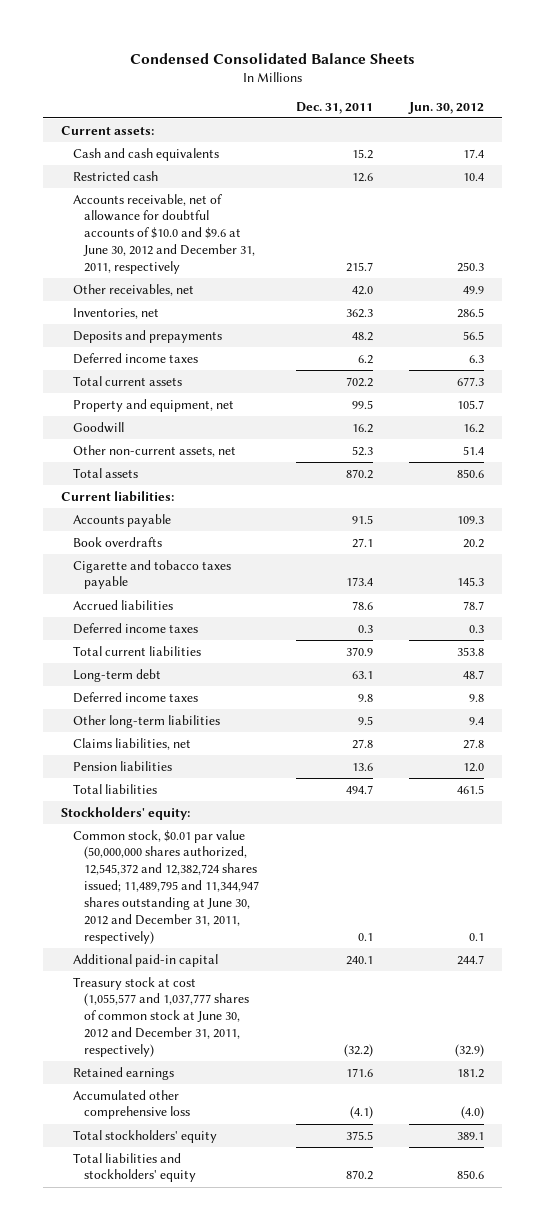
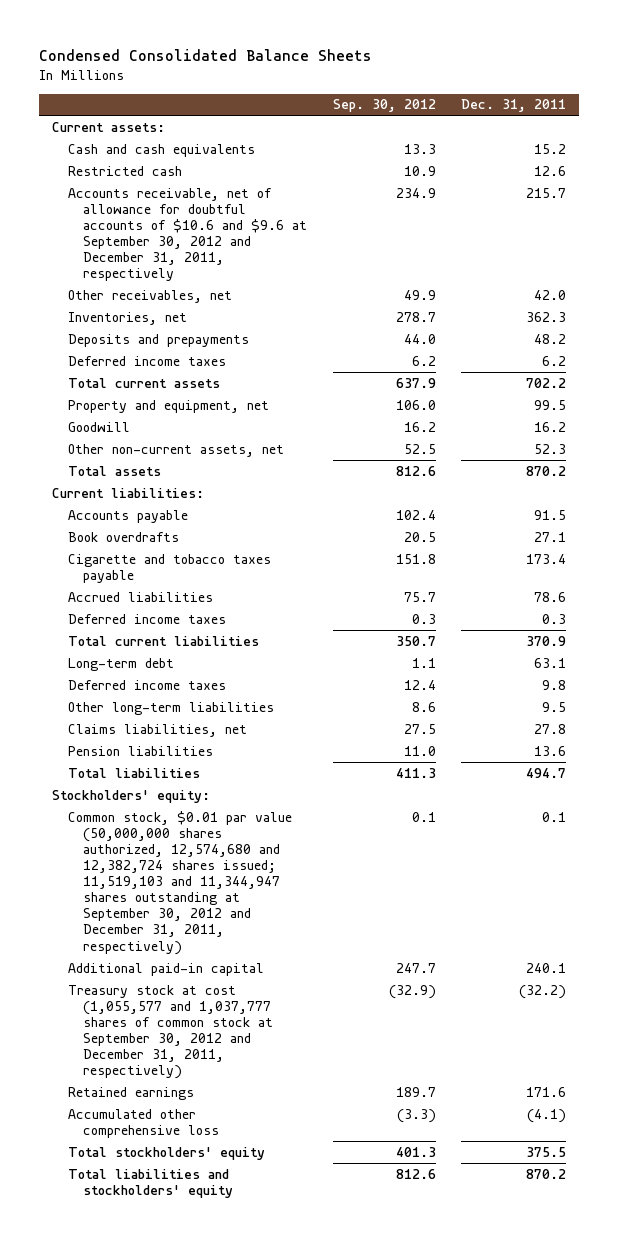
[408,101,485,114] Jun. 30, 2012 -> none
none -> [332,99,436,113] Sep. 30, 2012
[72,193,256,275] Accounts receivable, net of allowance for doubtful accounts of $10.0 and $9.6 at June 30, 2012 and December 31, 2011, respectively -> [67,187,308,282] Accounts receivable, net of allowance for doubtful accounts of $10.6 and $9.6 at September 30, 2012 and December 31, 2011, respectively
[72,829,260,944] Common stock, $0.01 par value (50,000,000 shares authorized, 12,545,372 and 12,382,724 shares issued; 11,489,795 and 11,344,947 shares outstanding at June 30, 2012 and December 31, 2011, respectively) -> [67,810,292,955] Common stock, $0.01 par value (50,000,000 shares authorized, 12,574,680 and 12,382,724 shares issued; 11,519,103 and 11,344,947 shares outstanding at September 30, 2012 and December 31, 2011, respectively)
[72,976,250,1058] Treasury stock at cost (1,055,577 and 1,037,777 shares of common stock at June 30, 2012 and December 31, 2011, respectively) -> [67,984,274,1080] Treasury stock at cost (1,055,577 and 1,037,777 shares of common stock at September 30, 2012 and December 31, 2011, respectively)

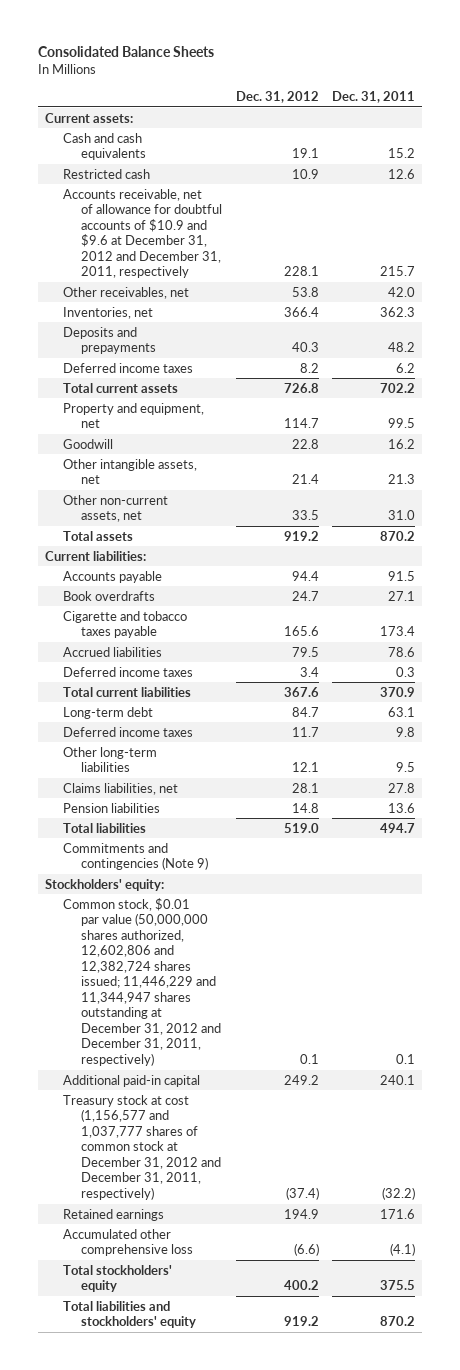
[39,49,373,62] Condensed Consolidated Balance Sheets -> [37,46,214,58] Consolidated Balance Sheets
[332,99,436,113] Sep. 30, 2012 -> none
none -> [235,90,319,103] Dec. 31, 2012
[67,187,308,282] Accounts receivable, net of allowance for doubtful accounts of $10.6 and $9.6 at September 30, 2012 and December 31, 2011, respectively -> [62,188,223,279] Accounts receivable, net of allowance for doubtful accounts of $10.9 and $9.6 at December 31, 2012 and December 31, 2011, respectively
none -> [62,458,197,485] Other intangible assets, net
[534,443,567,454] 52.3 -> [387,510,415,521] 31.0
none -> [62,842,209,871] Commitments and contingencies (Note 9)
[67,810,292,955] Common stock, $0.01 par value (50,000,000 shares authorized, 12,574,680 and 12,382,724 shares issued; 11,519,103 and 11,344,947 shares outstanding at September 30, 2012 and December 31, 2011, respectively) -> [62,897,222,1066] Common stock, $0.01 par value (50,000,000 shares authorized, 12,602,806 and 12,382,724 shares issued; 11,446,229 and 11,344,947 shares outstanding at December 31, 2012 and December 31, 2011, respectively)
[67,984,274,1080] Treasury stock at cost (1,055,577 and 1,037,777 shares of common stock at September 30, 2012 and December 31, 2011, respectively) -> [62,1094,222,1200] Treasury stock at cost (1,156,577 and 1,037,777 shares of common stock at December 31, 2012 and December 31, 2011, respectively)

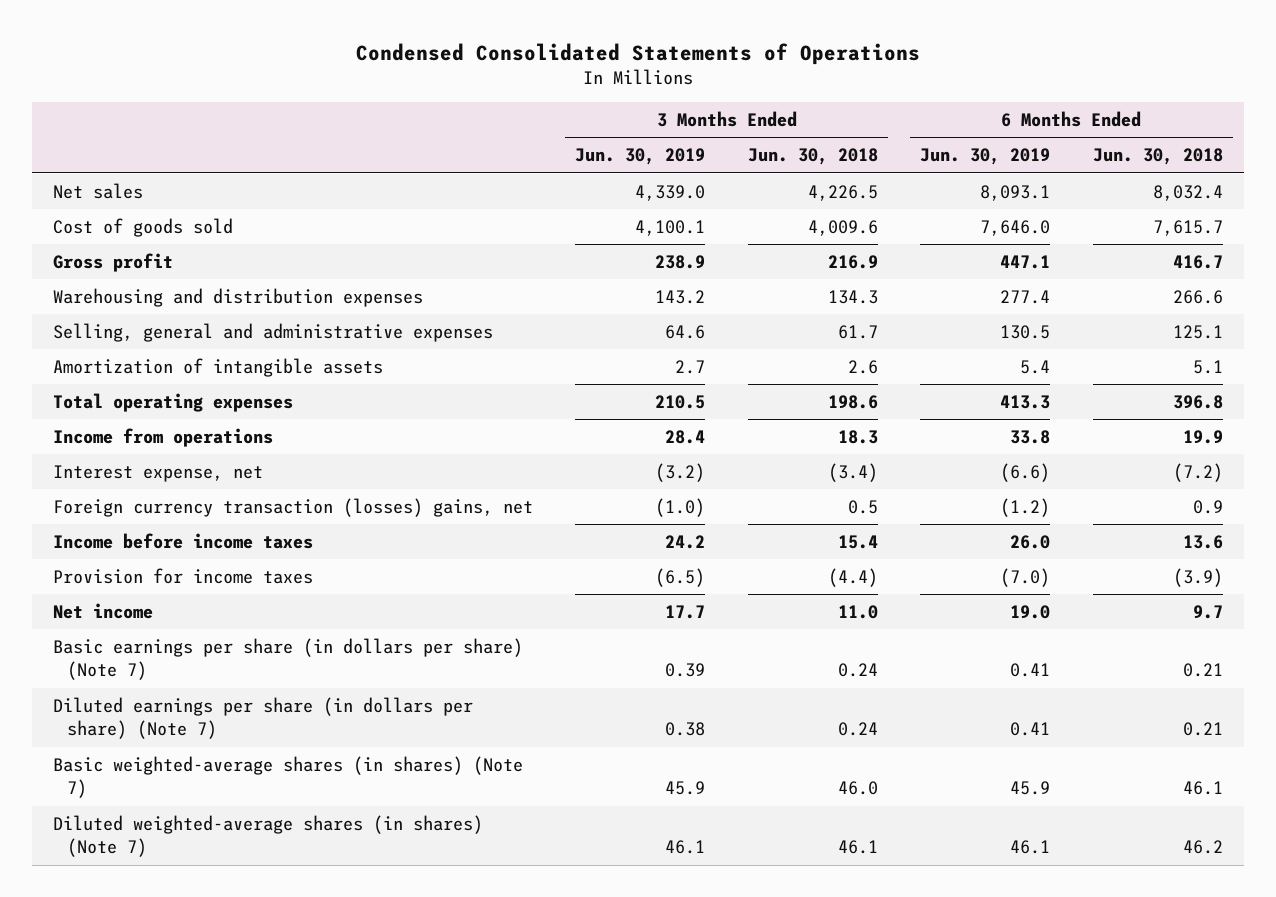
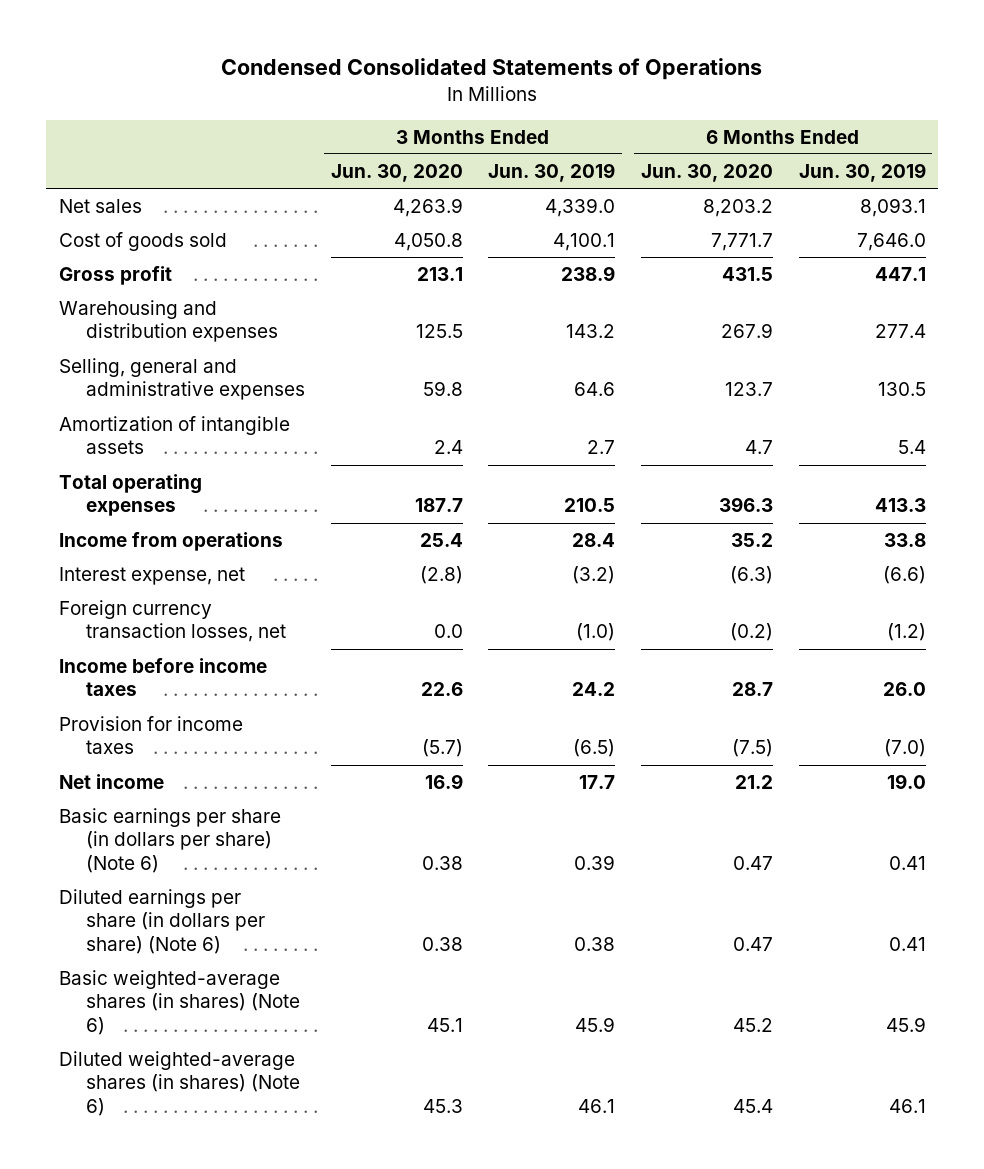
[747,148,878,166] Jun. 30, 2018 -> none
[1092,148,1223,166] Jun. 30, 2018 -> none
none -> [330,163,463,182] Jun. 30, 2020
none -> [640,163,773,182] Jun. 30, 2020
[52,497,533,517] Foreign currency transaction (losses) gains, net -> [58,599,286,643] Foreign currency transaction losses, net
[52,637,523,681] Basic earnings per share (in dollars per share) (Note 7) -> [58,807,281,873] Basic earnings per share (in dollars per share) (Note 6)
[52,696,473,740] Diluted earnings per share (in dollars per share) (Note 7) -> [58,888,265,954] Diluted earnings per share (in dollars per share) (Note 6)
[52,755,523,799] Basic weighted-average shares (in shares) (Note 7) -> [58,969,300,1035] Basic weighted-average shares (in shares) (Note 6)
[52,814,483,858] Diluted weighted-average shares (in shares) (Note 7) -> [58,1050,300,1116] Diluted weighted-average shares (in shares) (Note 6)

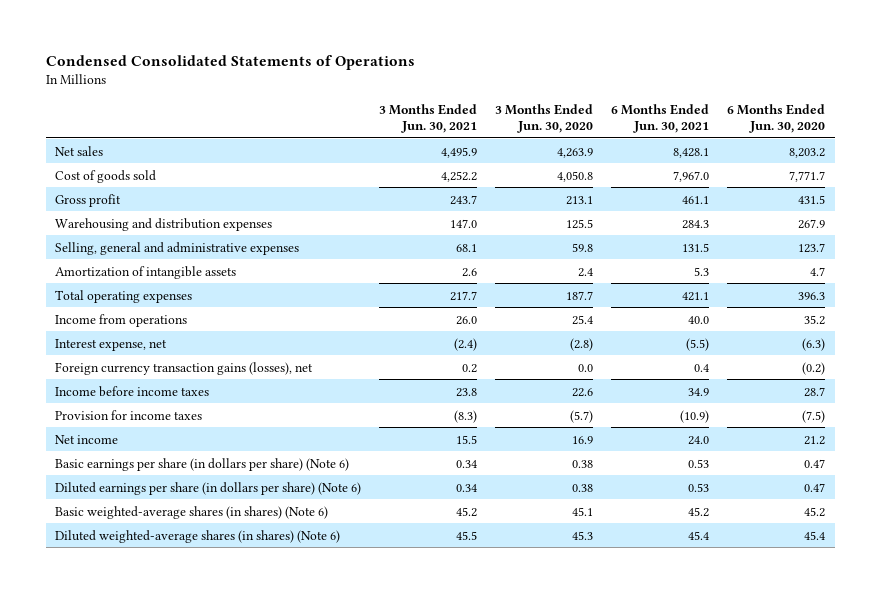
[488,162,616,182] Jun. 30, 2019 -> none
[798,162,926,182] Jun. 30, 2019 -> none
none -> [378,103,477,133] 3 Months Ended Jun. 30, 2021
none -> [611,103,710,133] 6 Months Ended Jun. 30, 2021
[58,599,286,643] Foreign currency transaction losses, net -> [54,361,313,375] Foreign currency transaction gains (losses), net

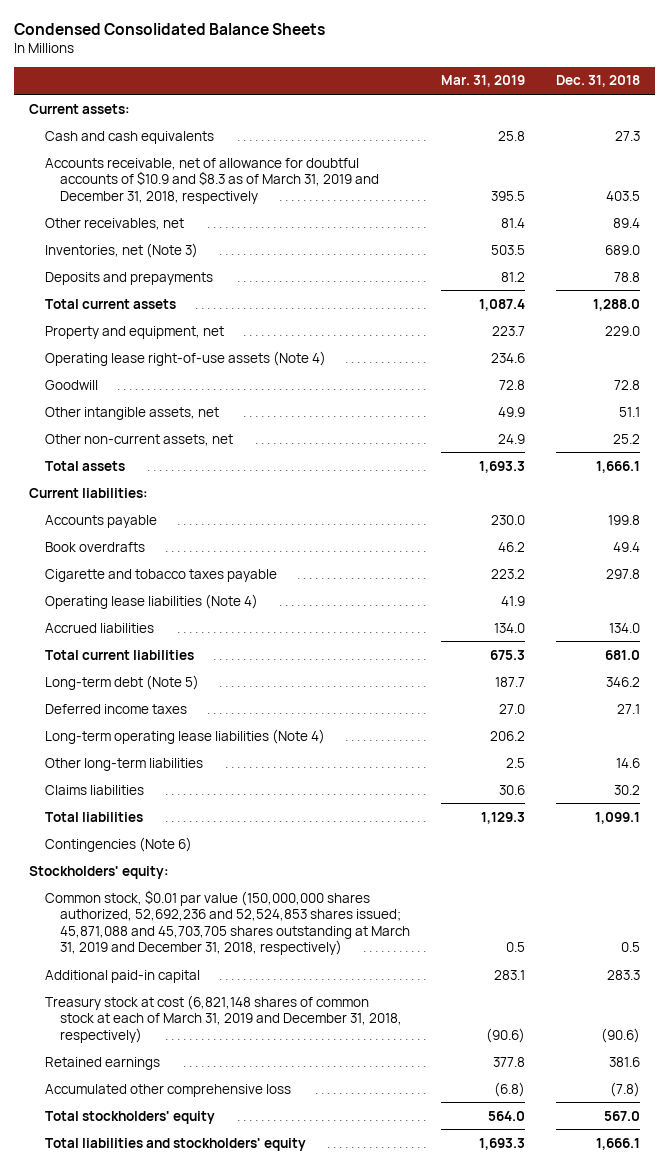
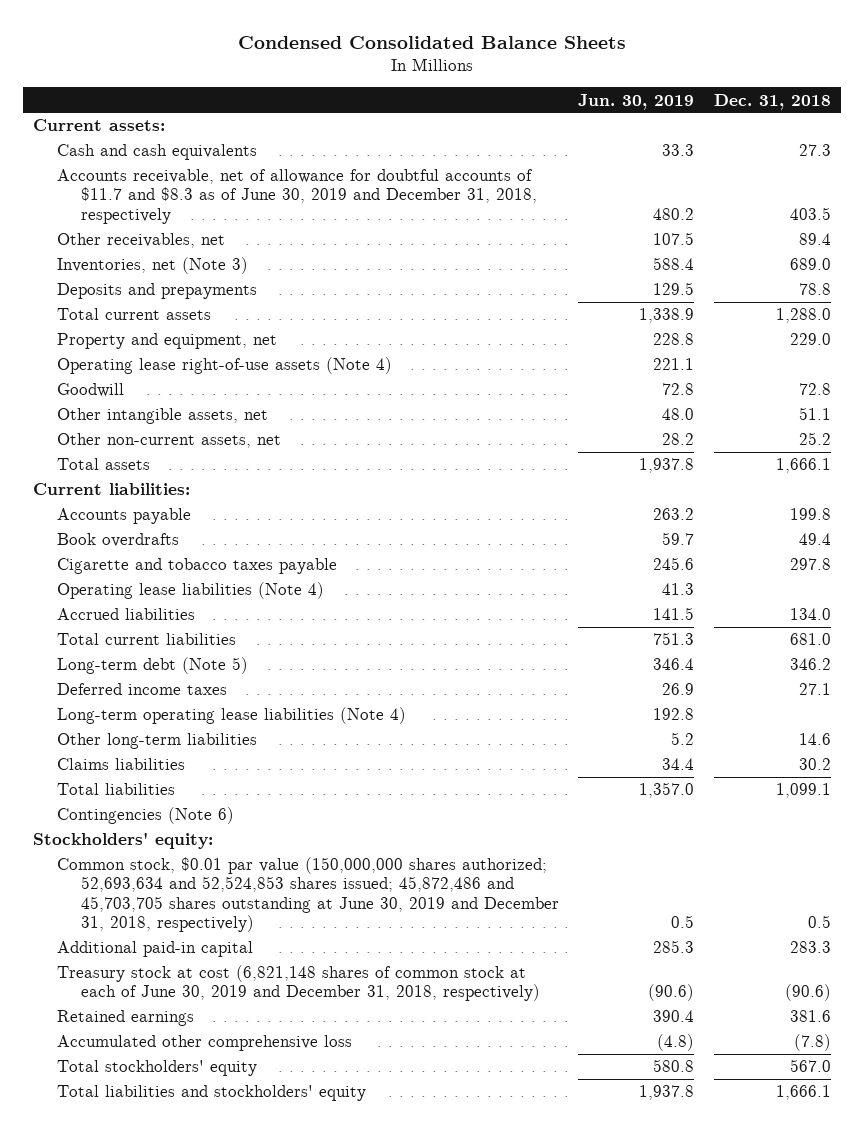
[440,75,525,88] Mar. 31, 2019 -> none
none -> [578,93,695,110] Jun. 30, 2019
[44,157,380,204] Accounts receivable, net of allowance for doubtful accounts of $10.9 and $8.3 as of March 31, 2019 and December 31, 2018, respectively -> [56,169,537,224] Accounts receivable, net of allowance for doubtful accounts of $11.7 and $8.3 as of June 30, 2019 and December 31, 2018, respectively
[44,889,411,956] Common stock, $0.01 par value (150,000,000 shares authorized, 52,692,236 and 52,524,853 shares issued; 45,871,088 and 45,703,705 shares outstanding at March 31, 2019 and December 31, 2018, respectively) -> [56,857,559,932] Common stock, $0.01 par value (150,000,000 shares authorized; 52,693,634 and 52,524,853 shares issued; 45,872,486 and 45,703,705 shares outstanding at June 30, 2019 and December 31, 2018, respectively)
[44,994,403,1043] Treasury stock at cost (6,821,148 shares of common stock at each of March 31, 2019 and December 31, 2018, respectively) -> [56,965,540,1002] Treasury stock at cost (6,821,148 shares of common stock at each of June 30, 2019 and December 31, 2018, respectively)

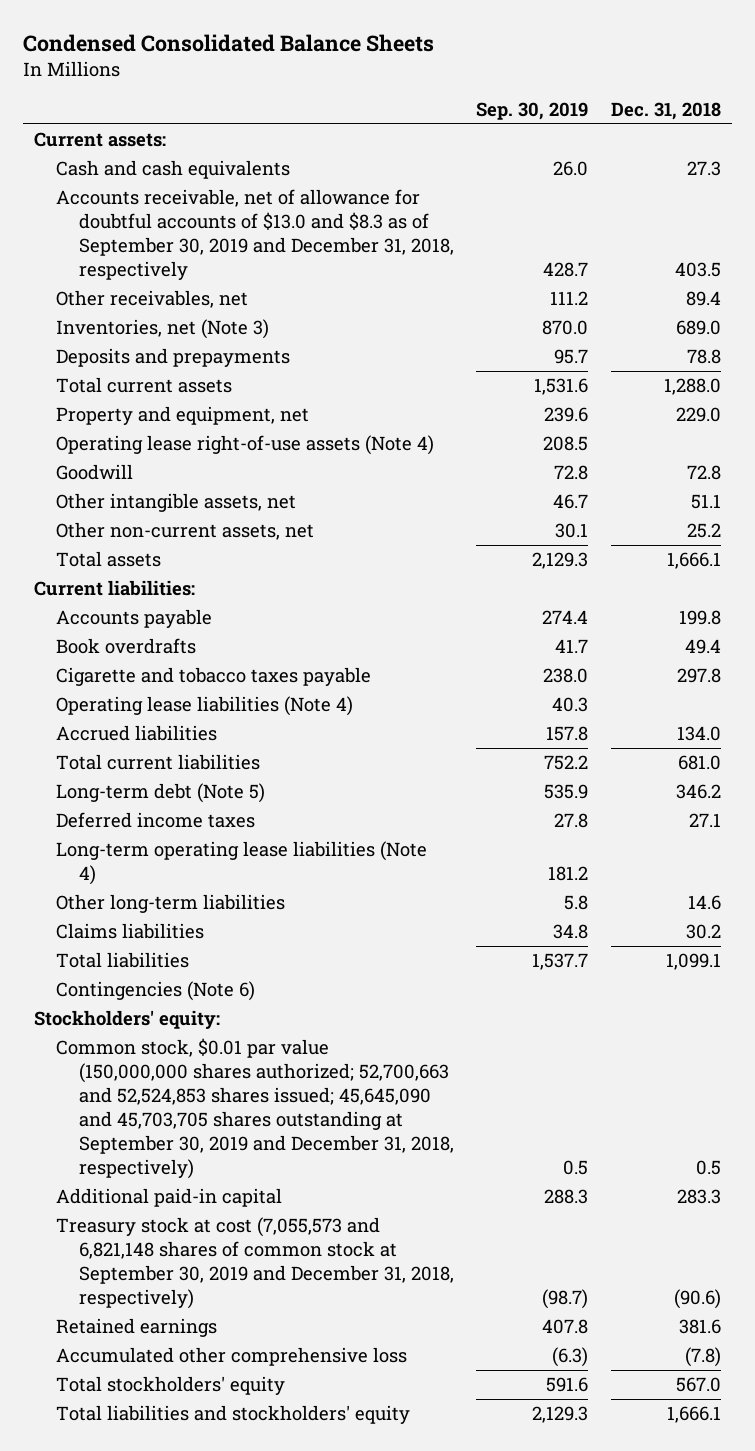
[578,93,695,110] Jun. 30, 2019 -> none
none -> [476,102,589,121] Sep. 30, 2019
[56,169,537,224] Accounts receivable, net of allowance for doubtful accounts of $11.7 and $8.3 as of June 30, 2019 and December 31, 2018, respectively -> [56,189,454,280] Accounts receivable, net of allowance for doubtful accounts of $13.0 and $8.3 as of September 30, 2019 and December 31, 2018, respectively
[56,857,559,932] Common stock, $0.01 par value (150,000,000 shares authorized; 52,693,634 and 52,524,853 shares issued; 45,872,486 and 45,703,705 shares outstanding at June 30, 2019 and December 31, 2018, respectively) -> [56,1038,454,1179] Common stock, $0.01 par value (150,000,000 shares authorized; 52,700,663 and 52,524,853 shares issued; 45,645,090 and 45,703,705 shares outstanding at September 30, 2019 and December 31, 2018, respectively)
[56,965,540,1002] Treasury stock at cost (6,821,148 shares of common stock at each of June 30, 2019 and December 31, 2018, respectively) -> [56,1217,454,1309] Treasury stock at cost (7,055,573 and 6,821,148 shares of common stock at September 30, 2019 and December 31, 2018, respectively)

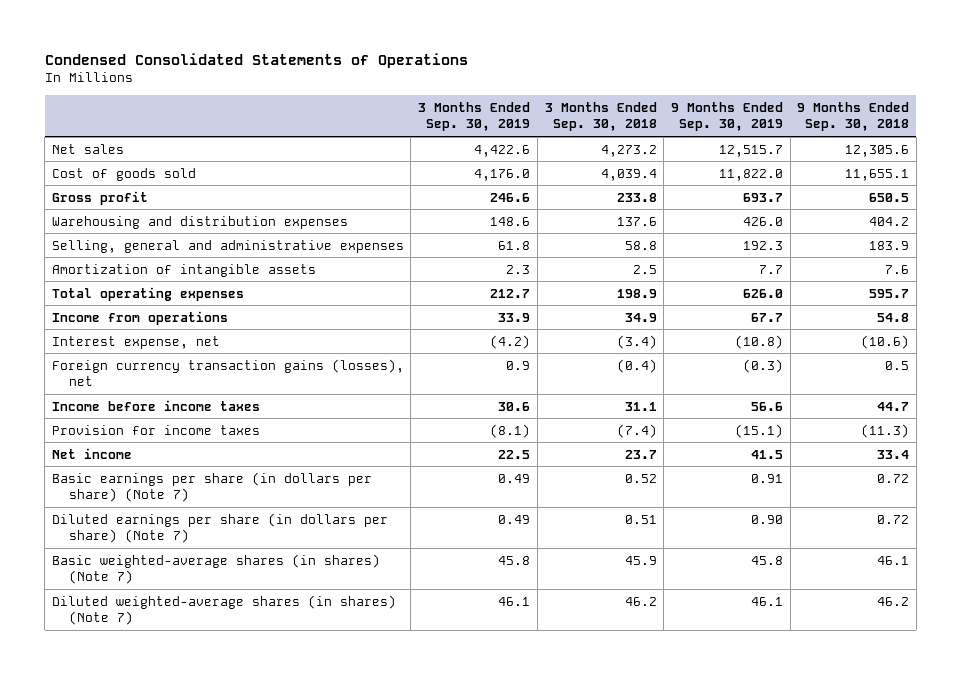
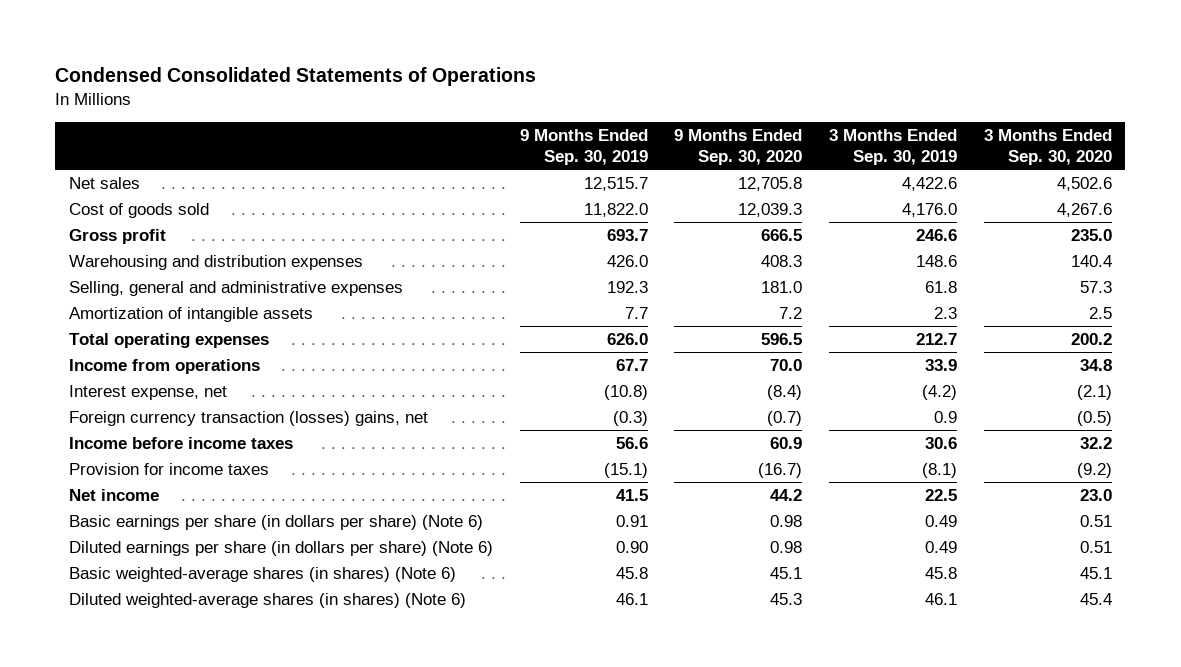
[544,102,657,132] 3 Months Ended Sep. 30, 2018 -> none
[797,102,910,132] 9 Months Ended Sep. 30, 2018 -> none
none -> [674,129,803,166] 9 Months Ended Sep. 30, 2020
none -> [983,129,1112,166] 3 Months Ended Sep. 30, 2020
[51,358,404,386] Foreign currency transaction gains (losses), net -> [68,410,428,426] Foreign currency transaction (losses) gains, net
[51,471,372,502] Basic earnings per share (in dollars per share) (Note 7) -> [68,514,483,530] Basic earnings per share (in dollars per share) (Note 6)
[51,512,388,543] Diluted earnings per share (in dollars per share) (Note 7) -> [68,540,493,556] Diluted earnings per share (in dollars per share) (Note 6)
[51,553,380,584] Basic weighted-average shares (in shares) (Note 7) -> [68,566,456,582] Basic weighted-average shares (in shares) (Note 6)
[51,594,396,625] Diluted weighted-average shares (in shares) (Note 7) -> [68,592,466,608] Diluted weighted-average shares (in shares) (Note 6)

